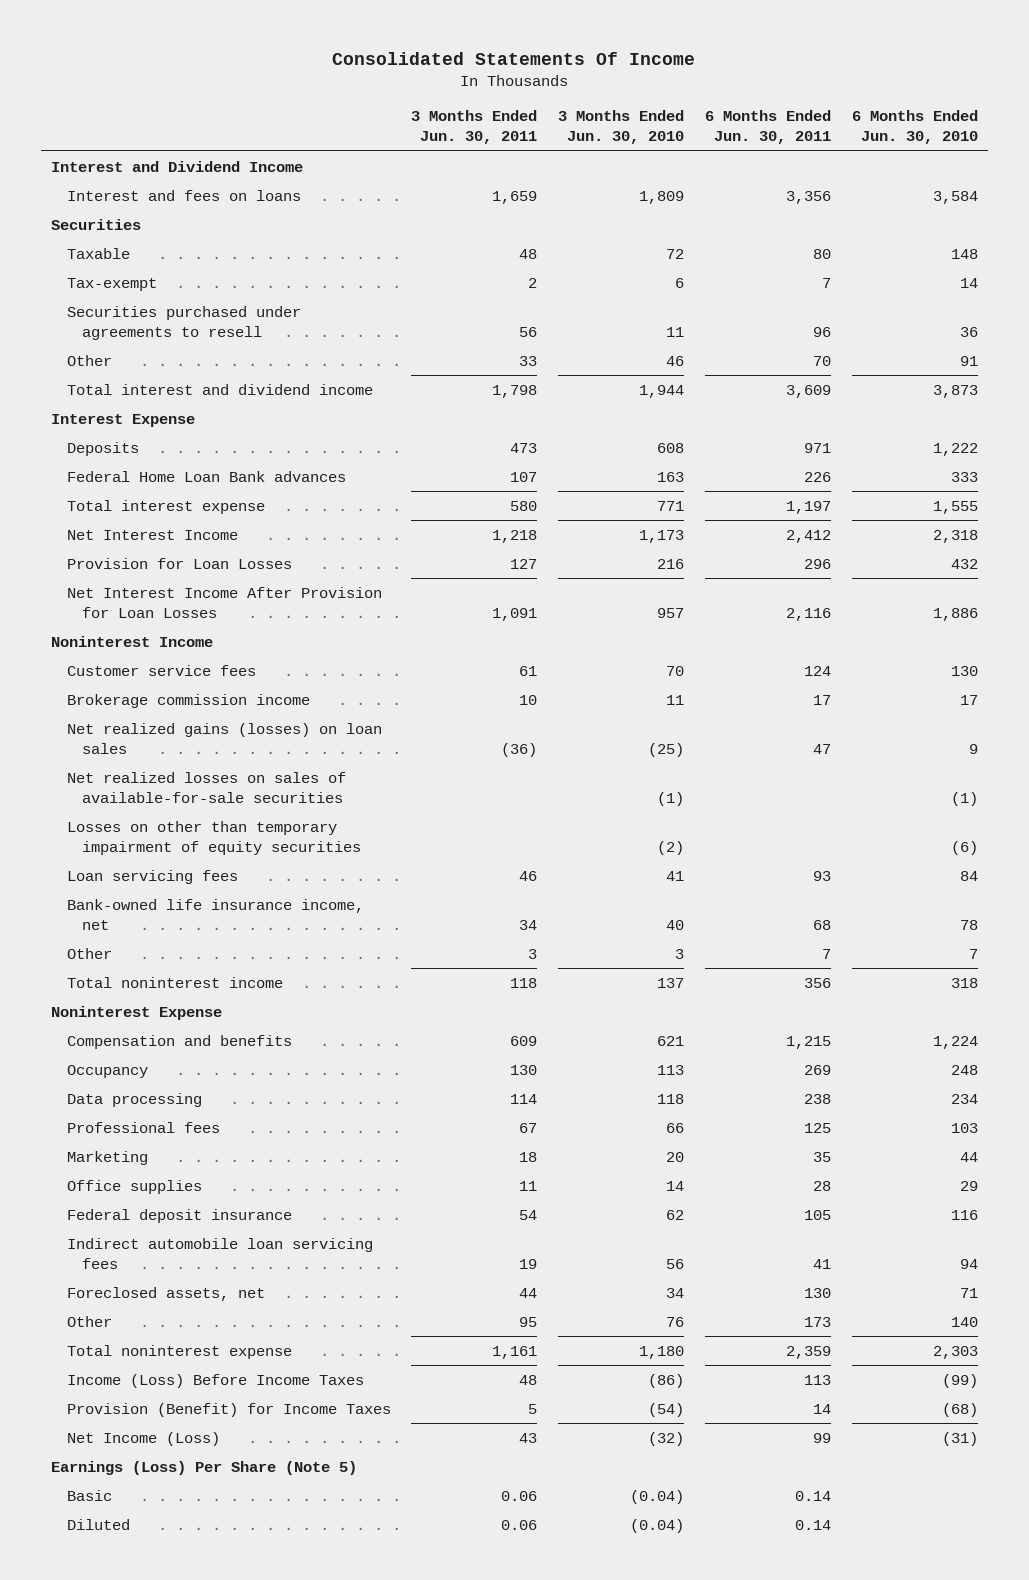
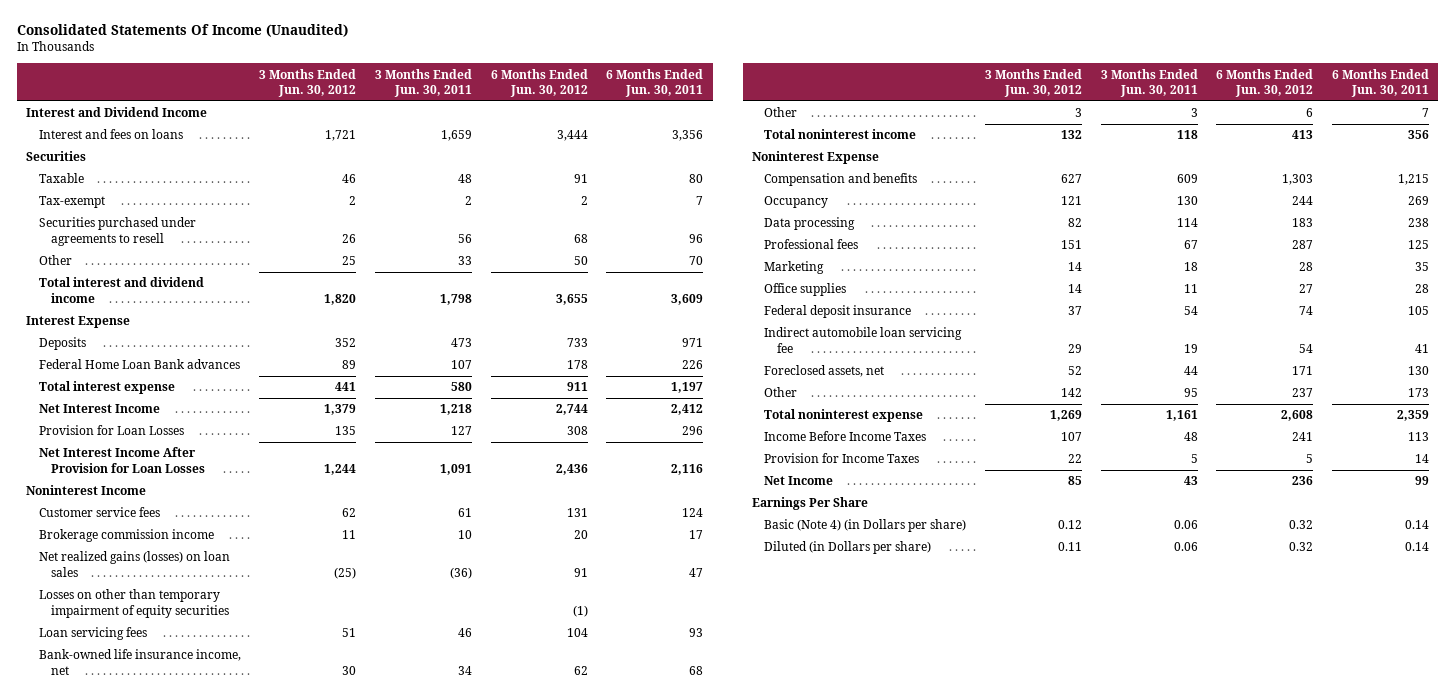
[332,51,696,65] Consolidated Statements Of Income -> [16,24,348,38] Consolidated Statements Of Income (Unaudited)
[558,110,685,145] 3 Months Ended Jun. 30, 2010 -> none
[851,110,978,145] 6 Months Ended Jun. 30, 2010 -> none
none -> [259,68,357,98] 3 Months Ended Jun. 30, 2012
none -> [490,68,588,98] 6 Months Ended Jun. 30, 2012
[66,771,346,803] Net realized losses on sales of available-for-sale securities -> none
[66,1237,373,1269] Indirect automobile loan servicing fees -> [764,327,963,353] Indirect automobile loan servicing fee
[66,1373,364,1388] Income (Loss) Before Income Taxes -> [764,431,927,442] Income Before Income Taxes
[66,1402,391,1417] Provision (Benefit) for Income Taxes -> [764,453,920,464] Provision for Income Taxes
[66,1431,220,1446] Net Income (Loss) -> [764,476,834,486] Net Income
[51,1460,358,1475] Earnings (Loss) Per Share (Note 5) -> [751,497,868,511] Earnings Per Share
[66,1489,112,1501] Basic -> [764,519,967,533] Basic (Note 4) (in Dollars per share)
[66,1518,130,1530] Diluted -> [764,541,932,555] Diluted (in Dollars per share)

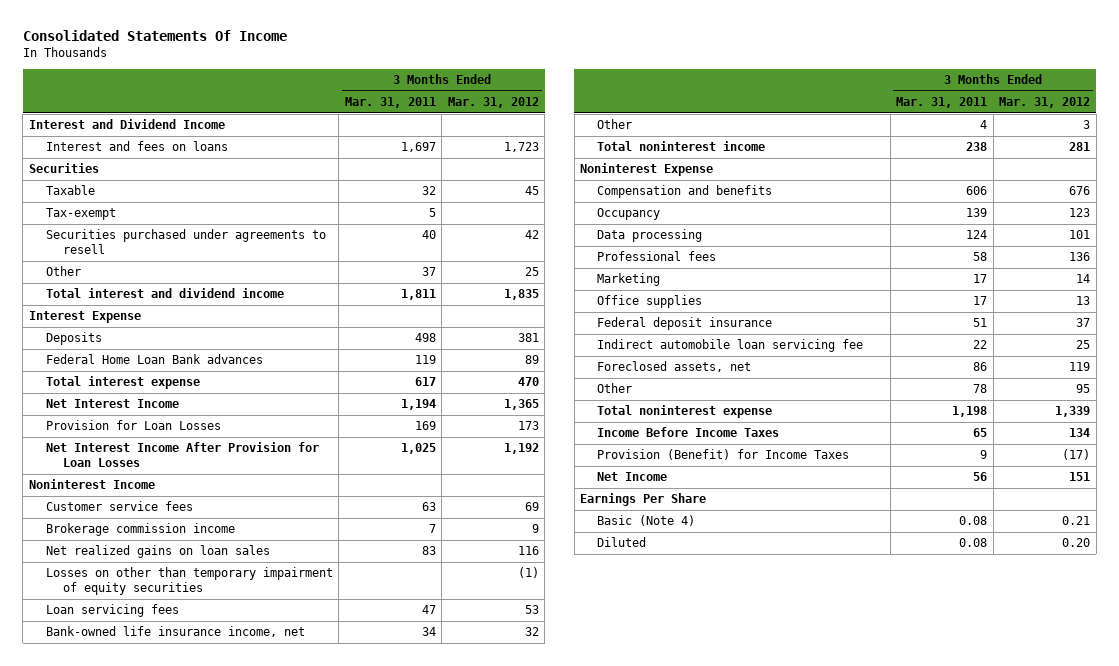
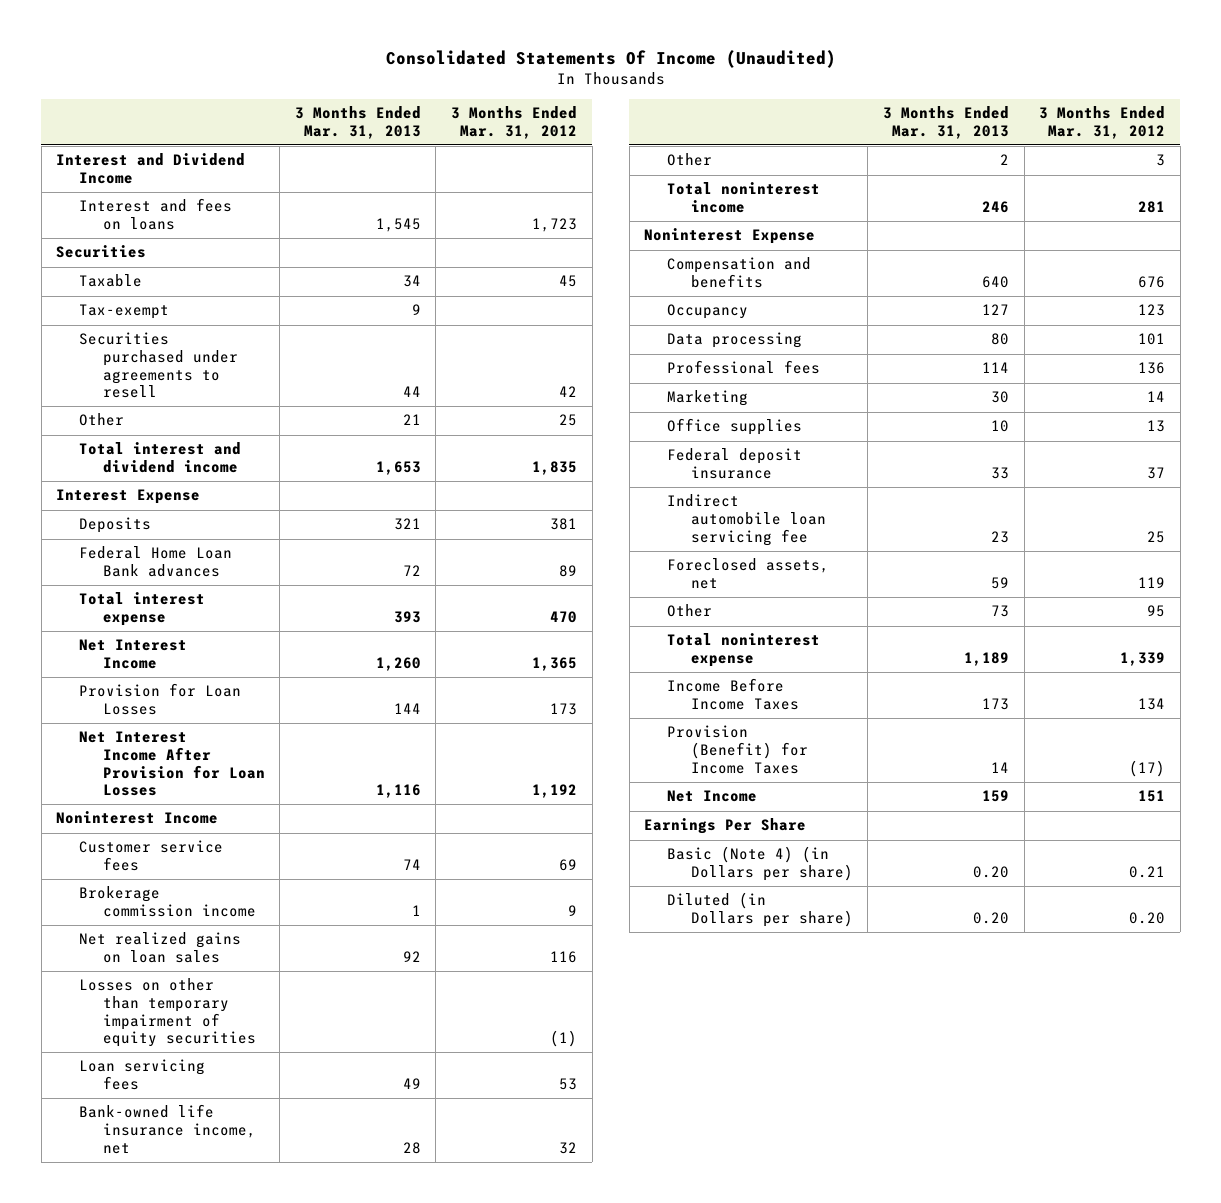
[22,30,287,42] Consolidated Statements Of Income -> [385,50,836,69] Consolidated Statements Of Income (Unaudited)
[344,96,436,108] Mar. 31, 2011 -> none
none -> [294,106,421,139] 3 Months Ended Mar. 31, 2013
[597,515,696,527] Basic (Note 4) -> [667,846,853,881] Basic (Note 4) (in Dollars per share)
[597,537,647,548] Diluted -> [667,892,853,927] Diluted (in Dollars per share)

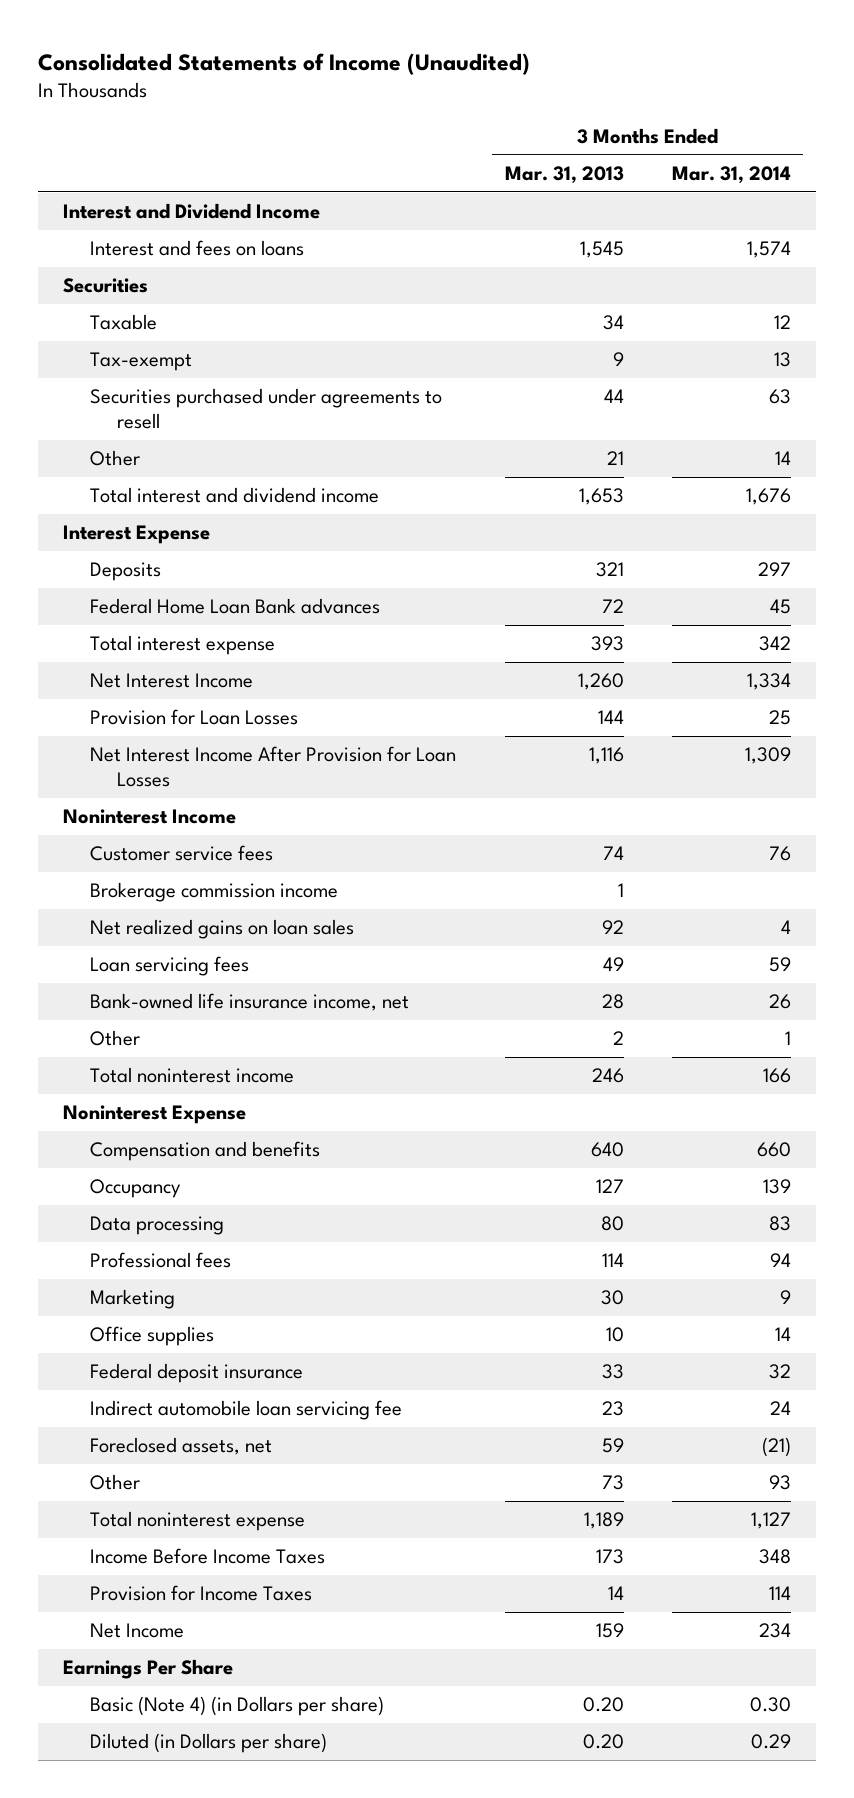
[385,50,836,69] Consolidated Statements Of Income (Unaudited) -> [38,52,531,75] Consolidated Statements of Income (Unaudited)
[451,106,578,139] 3 Months Ended Mar. 31, 2012 -> none
none -> [672,165,792,184] Mar. 31, 2014
[79,978,256,1048] Losses on other than temporary impairment of equity securities -> none
[667,725,808,774] Provision (Benefit) for Income Taxes -> [89,1585,312,1602] Provision for Income Taxes

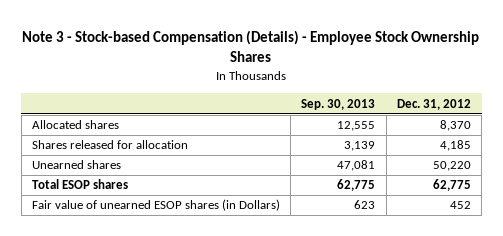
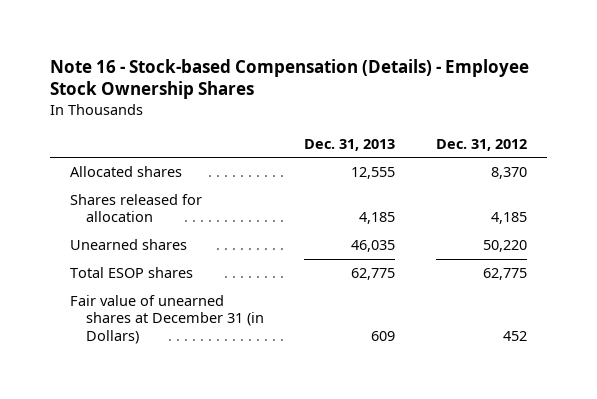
[22,29,480,63] Note 3 - Stock-based Compensation (Details) - Employee Stock Ownership Shares -> [49,58,529,100] Note 16 - Stock-based Compensation (Details) - Employee Stock Ownership Shares
[301,98,376,110] Sep. 30, 2013 -> none
none -> [304,139,396,152] Dec. 31, 2013
[32,199,281,212] Fair value of unearned ESOP shares (in Dollars) -> [70,295,264,344] Fair value of unearned shares at December 31 (in Dollars)

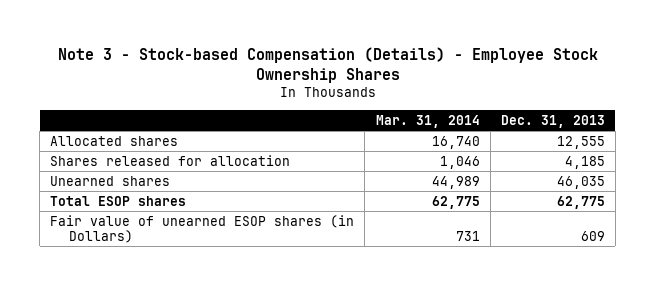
[49,58,529,100] Note 16 - Stock-based Compensation (Details) - Employee Stock Ownership Shares -> [57,46,598,83] Note 3 - Stock-based Compensation (Details) - Employee Stock Ownership Shares
[435,139,527,152] Dec. 31, 2012 -> none
none -> [375,114,480,128] Mar. 31, 2014
[70,295,264,344] Fair value of unearned shares at December 31 (in Dollars) -> [50,214,355,243] Fair value of unearned ESOP shares (in Dollars)

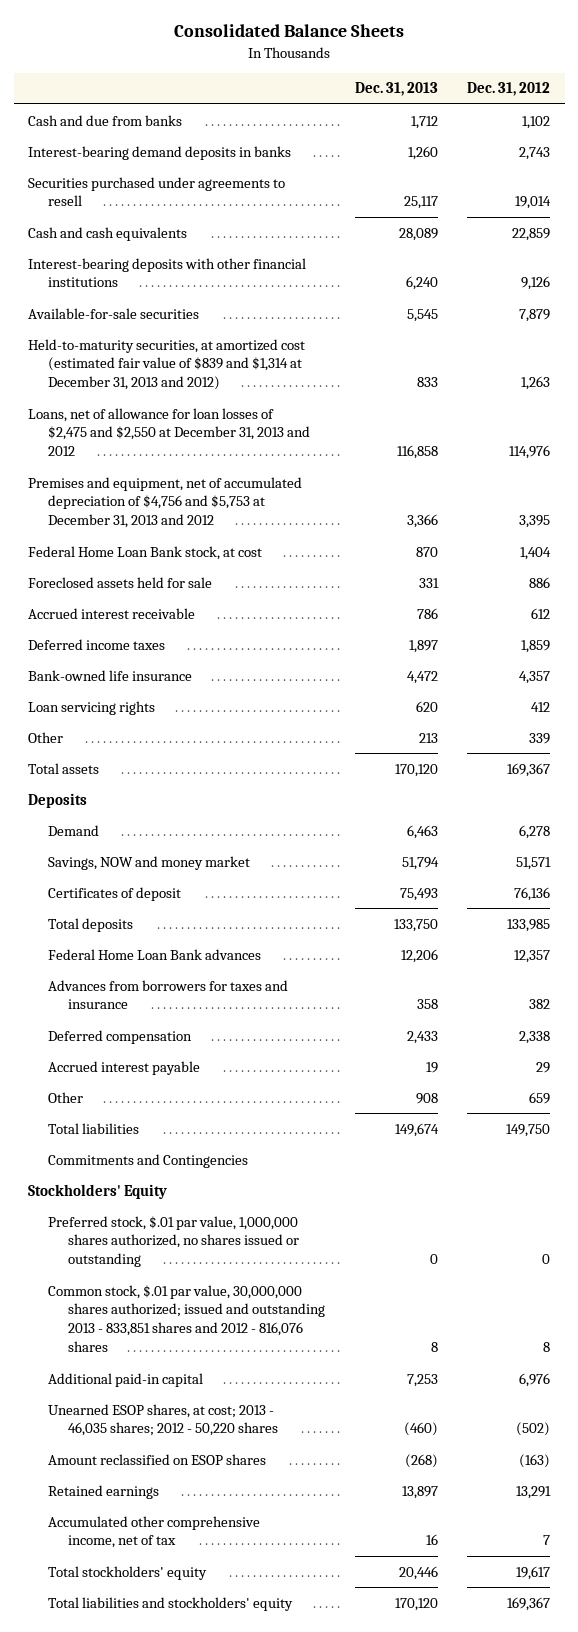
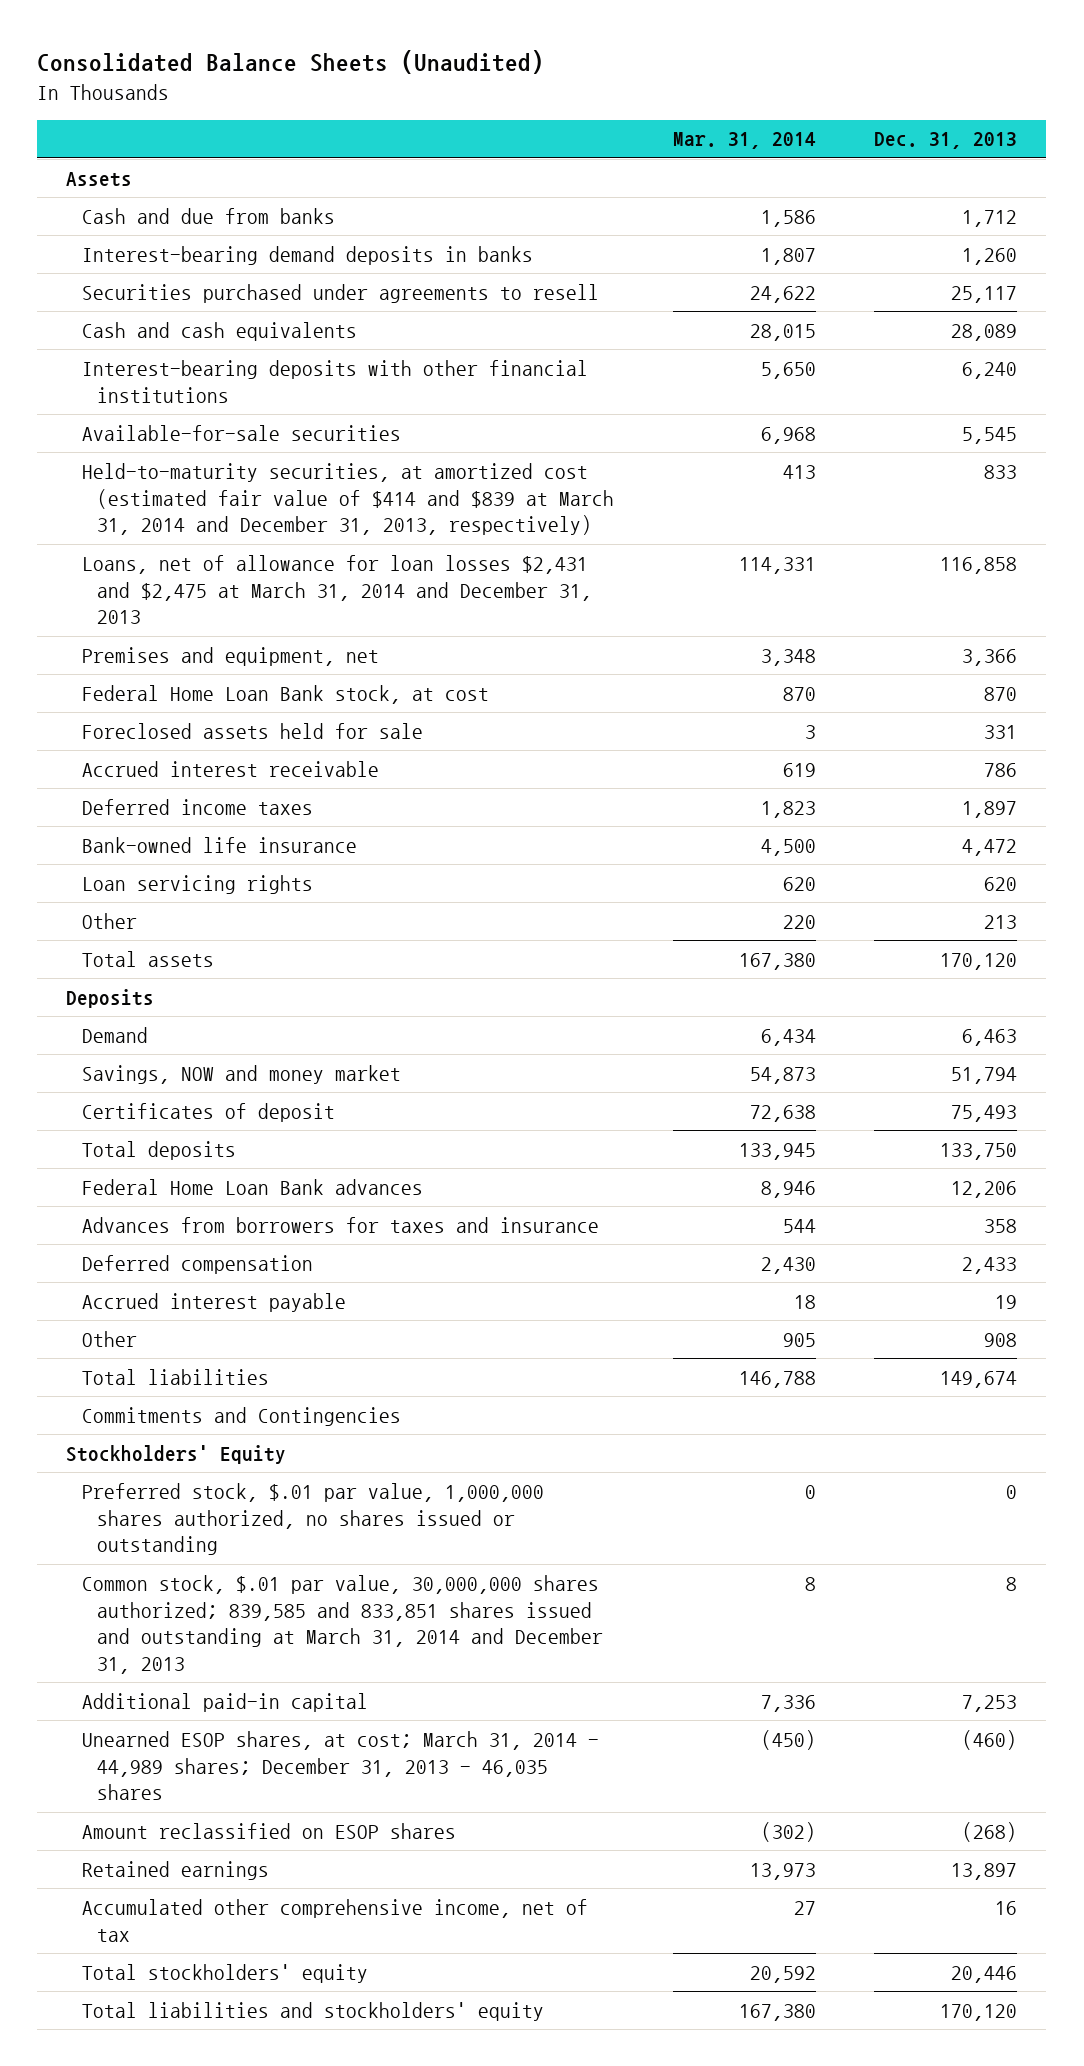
[174,24,405,38] Consolidated Balance Sheets -> [37,50,545,75] Consolidated Balance Sheets (Unaudited)
[466,82,550,97] Dec. 31, 2012 -> none
none -> [672,132,816,150] Mar. 31, 2014
none -> [66,171,133,187] Assets
[28,338,306,391] Held-to-maturity securities, at amortized cost (estimated fair value of $839 and $1,314 at December 31, 2013 and 2012) -> [81,462,615,536] Held-to-maturity securities, at amortized cost (estimated fair value of $414 and $839 at March 31, 2014 and December 31, 2013, respectively)
[28,407,311,457] Loans, net of allowance for loan losses of $2,475 and $2,550 at December 31, 2013 and 2012 -> [81,554,593,625] Loans, net of allowance for loan losses $2,431 and $2,475 at March 31, 2014 and December 31, 2013
[28,476,303,529] Premises and equipment, net of accumulated depreciation of $4,756 and $5,753 at December 31, 2013 and 2012 -> [81,646,379,666] Premises and equipment, net
[48,1284,326,1353] Common stock, $.01 par value, 30,000,000 shares authorized; issued and outstanding 2013 - 833,851 shares and 2012 - 816,076 shares -> [81,1574,604,1675] Common stock, $.01 par value, 30,000,000 shares authorized; 839,585 and 833,851 shares issued and outstanding at March 31, 2014 and December 31, 2013
[48,1403,279,1437] Unearned ESOP shares, at cost; 2013 - 46,035 shares; 2012 - 50,220 shares -> [81,1730,599,1801] Unearned ESOP shares, at cost; March 31, 2014 - 44,989 shares; December 31, 2013 - 46,035 shares

